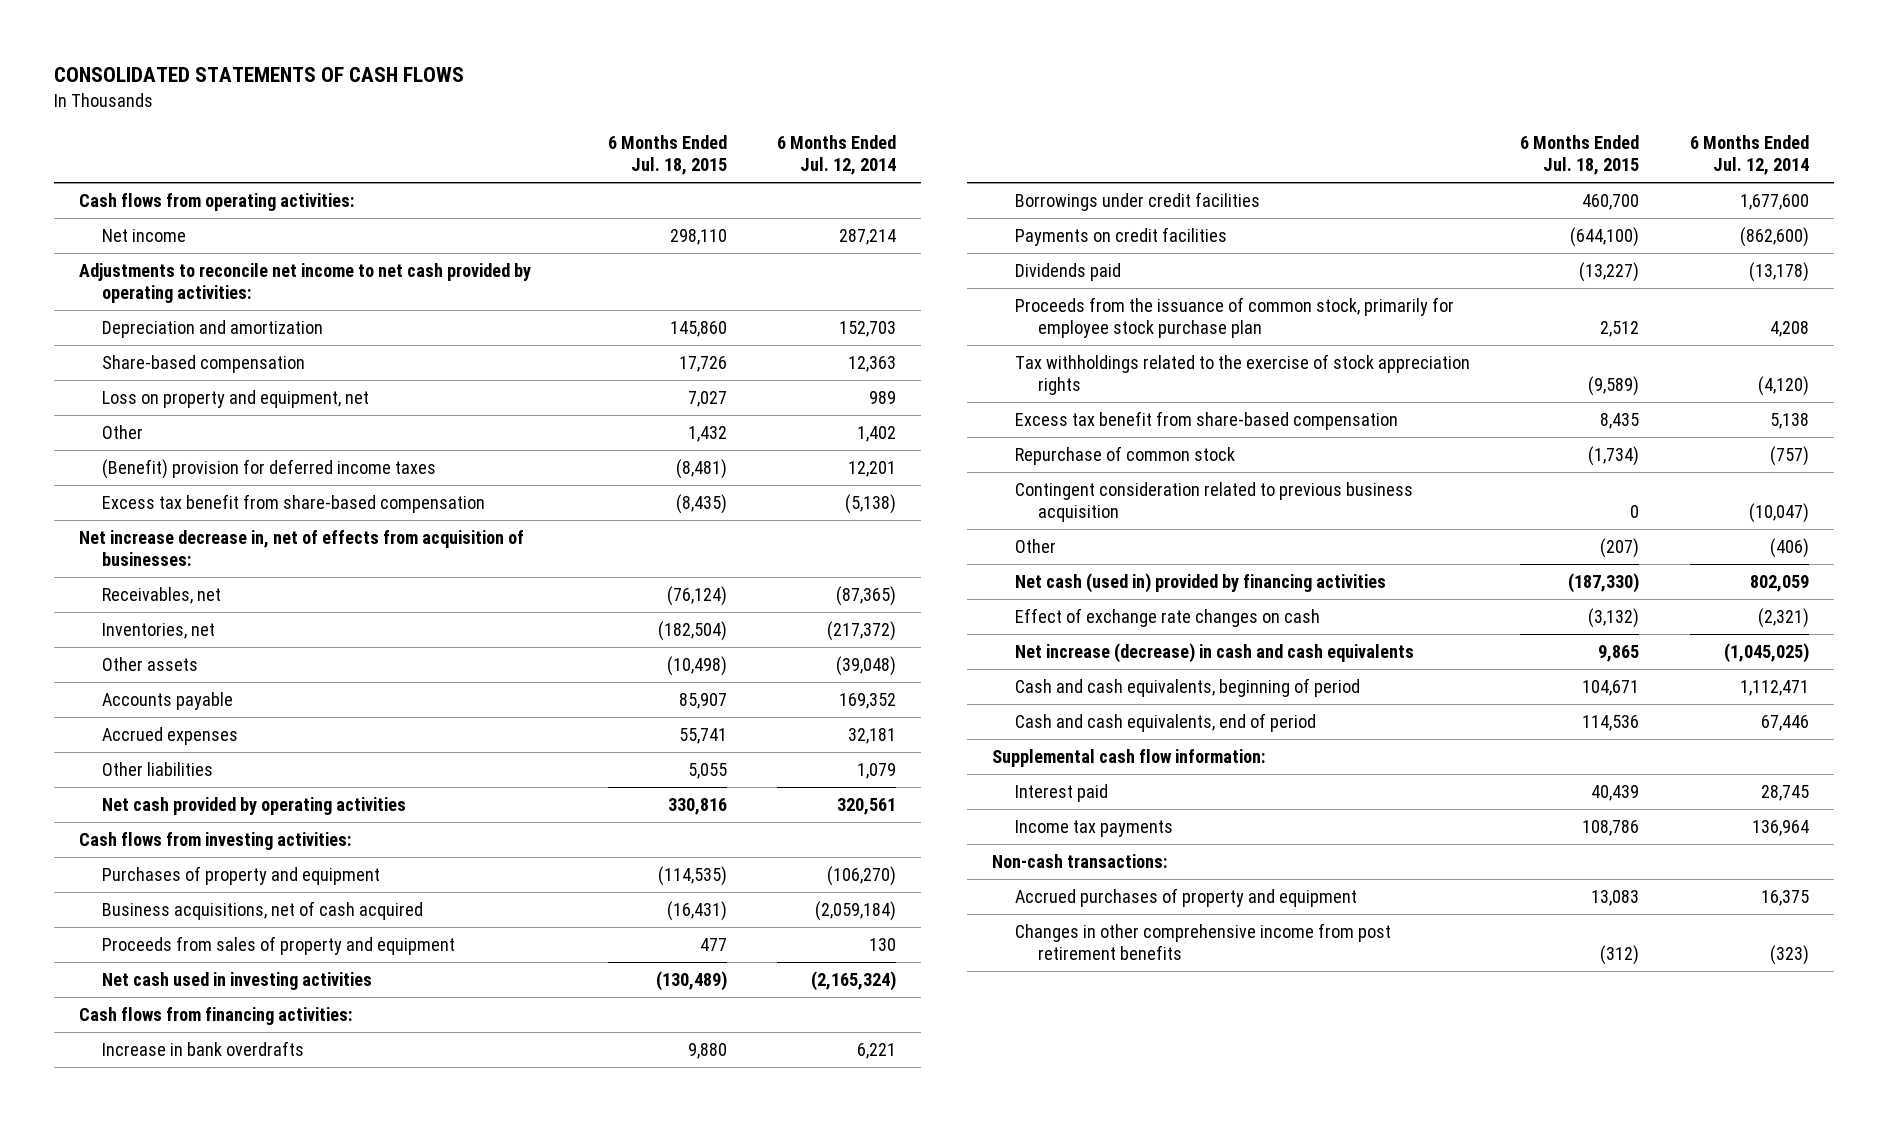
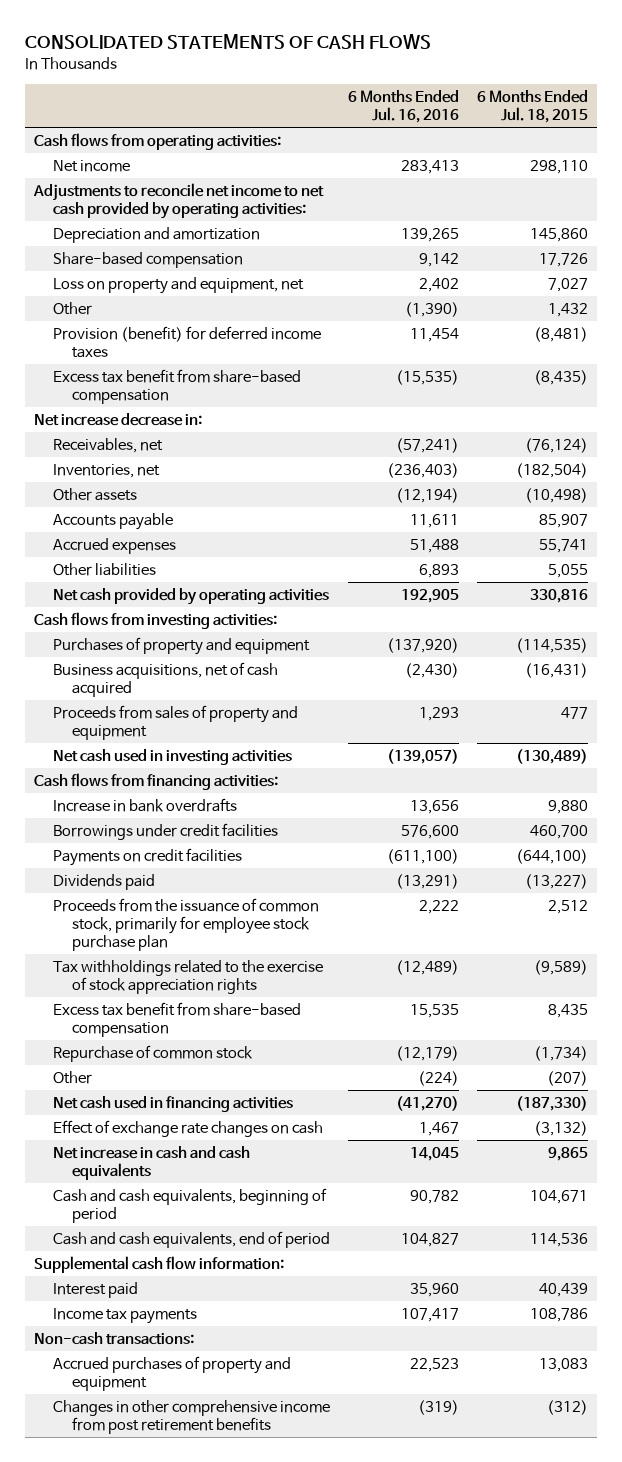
[777,134,897,176] 6 Months Ended Jul. 12, 2014 -> none
none -> [347,90,459,123] 6 Months Ended Jul. 16, 2016
[102,458,437,479] (Benefit) provision for deferred income taxes -> [52,326,321,359] Provision (benefit) for deferred income taxes
[79,529,525,567] Net increase decrease in, net of effects from acquisition of businesses: -> [33,413,202,427] Net increase decrease in:
[1014,481,1413,523] Contingent consideration related to previous business acquisition -> none
[1014,572,1386,593] Net cash (used in) provided by financing activities -> [52,1096,293,1113] Net cash used in financing activities
[1014,642,1414,663] Net increase (decrease) in cash and cash equivalents -> [52,1146,250,1181] Net increase in cash and cash equivalents

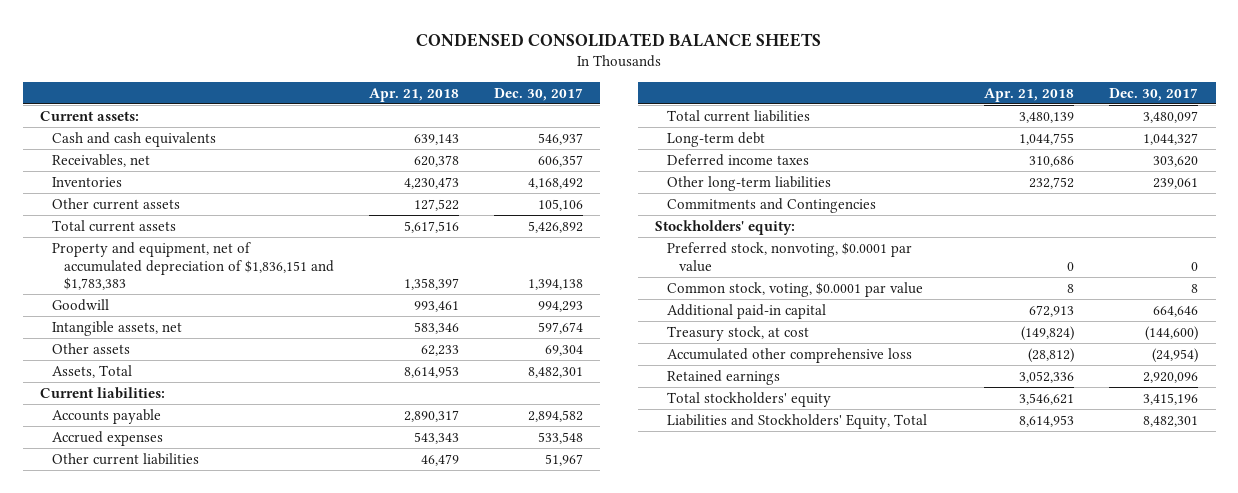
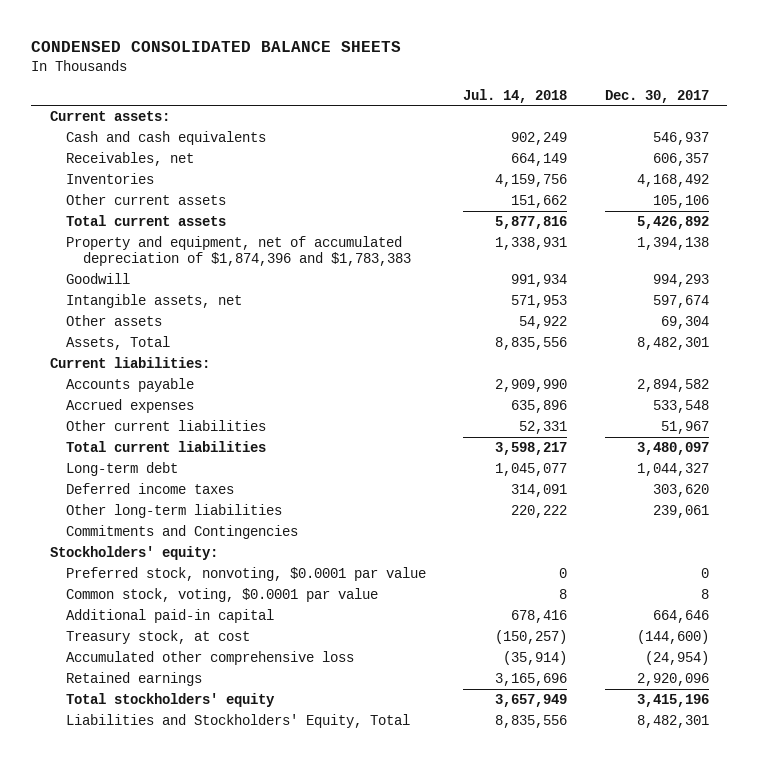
[368,87,459,102] Apr. 21, 2018 -> none
none -> [463,88,568,103] Jul. 14, 2018
[51,242,334,291] Property and equipment, net of accumulated depreciation of $1,836,151 and $1,783,383 -> [66,235,411,266] Property and equipment, net of accumulated depreciation of $1,874,396 and $1,783,383

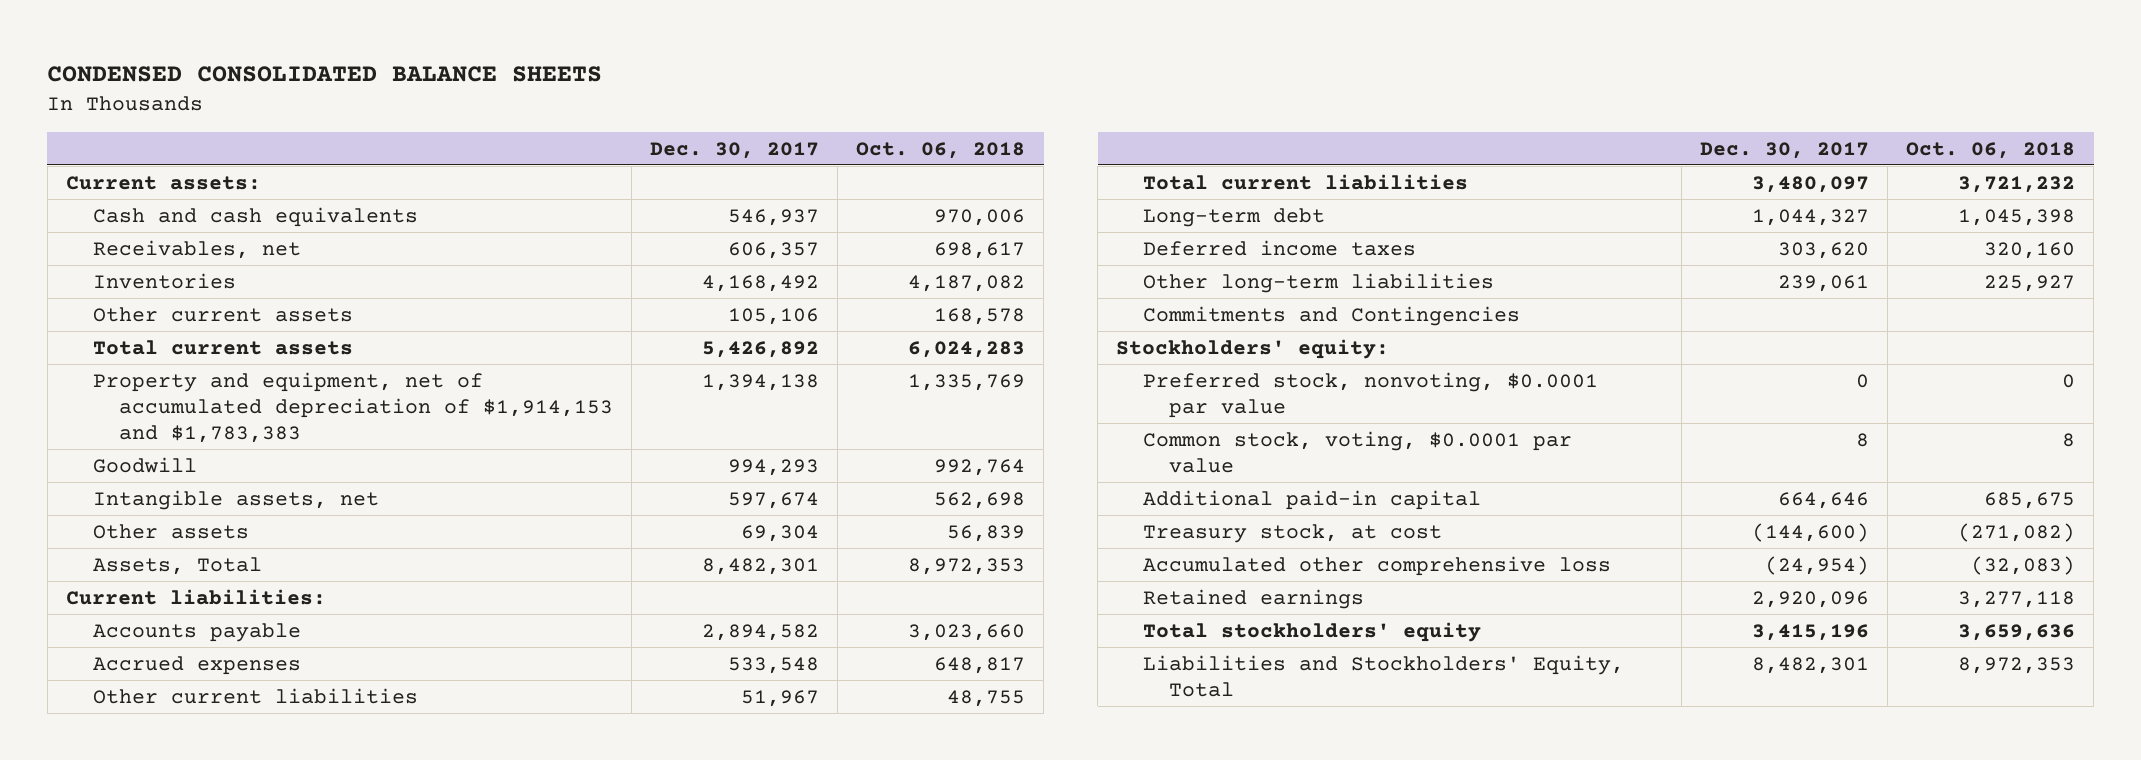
[463,88,568,103] Jul. 14, 2018 -> none
none -> [856,141,1026,159] Oct. 06, 2018
[66,235,411,266] Property and equipment, net of accumulated depreciation of $1,874,396 and $1,783,383 -> [92,371,614,443] Property and equipment, net of accumulated depreciation of $1,914,153 and $1,783,383

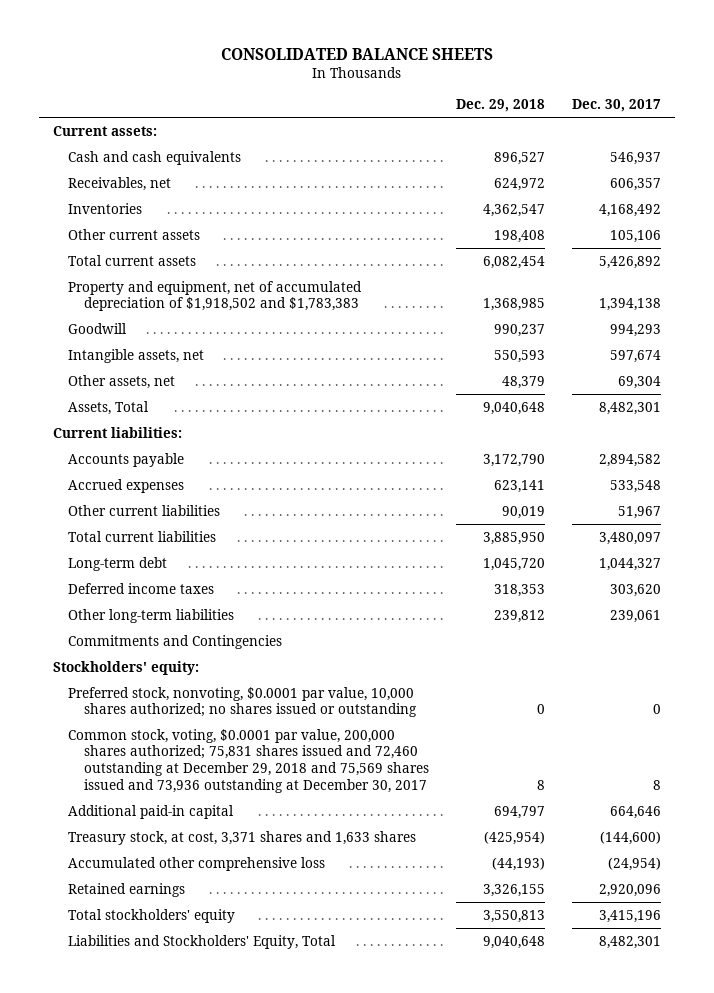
[47,66,603,83] CONDENSED CONSOLIDATED BALANCE SHEETS -> [221,48,494,61] CONSOLIDATED BALANCE SHEETS
[856,141,1026,159] Oct. 06, 2018 -> none
none -> [456,99,546,113] Dec. 29, 2018
[92,371,614,443] Property and equipment, net of accumulated depreciation of $1,914,153 and $1,783,383 -> [68,280,363,312] Property and equipment, net of accumulated depreciation of $1,918,502 and $1,783,383
[92,523,249,539] Other assets -> [68,374,176,389] Other assets, net
[1142,371,1598,418] Preferred stock, nonvoting, $0.0001 par value -> [68,686,418,718] Preferred stock, nonvoting, $0.0001 par value, 10,000 shares authorized; no shares issued or outstanding
[1142,430,1572,473] Common stock, voting, $0.0001 par value -> [68,728,430,793] Common stock, voting, $0.0001 par value, 200,000 shares authorized; 75,831 shares issued and 72,460 outstanding at December 29, 2018 and 75,569 shares issued and 73,936 outstanding at December 30, 2017
[1142,523,1442,543] Treasury stock, at cost -> [68,830,417,845] Treasury stock, at cost, 3,371 shares and 1,633 shares

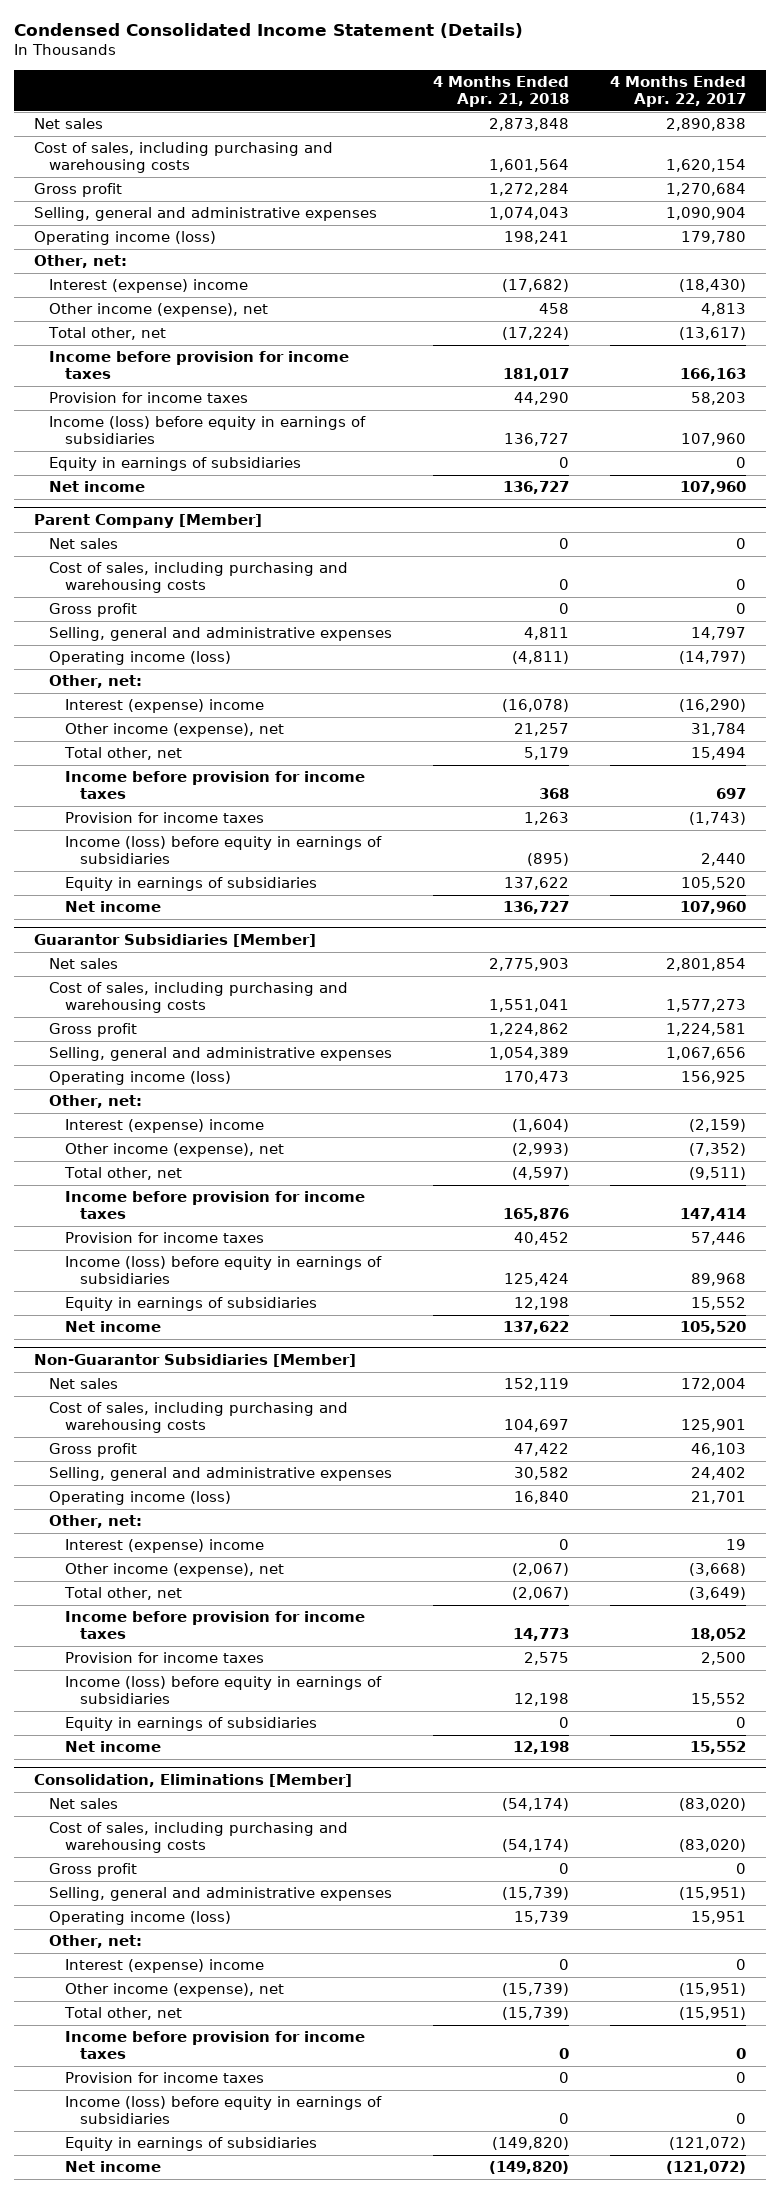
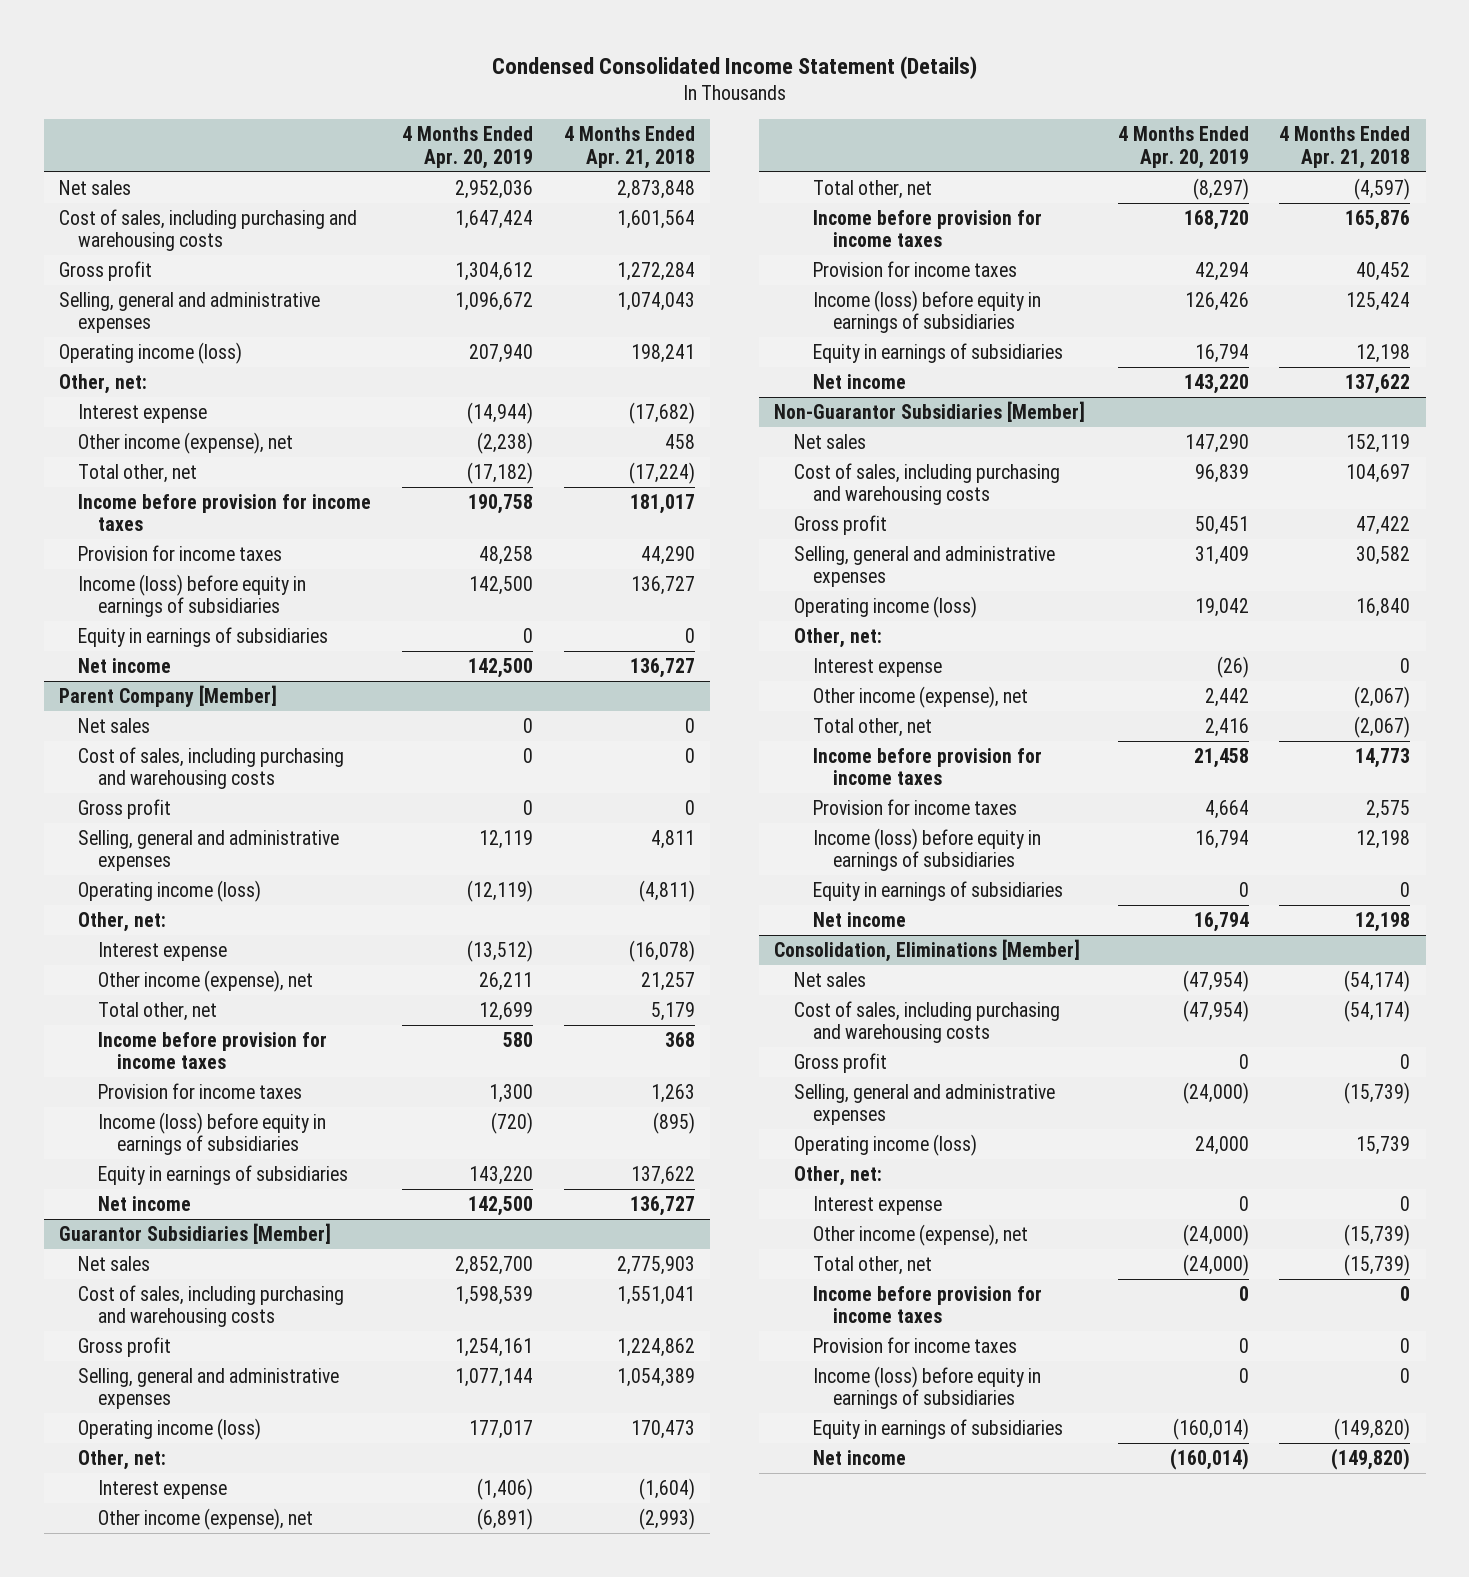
[609,76,746,107] 4 Months Ended Apr. 22, 2017 -> none
none -> [402,126,534,169] 4 Months Ended Apr. 20, 2019
[49,279,249,294] Interest (expense) income -> [78,403,208,423] Interest expense
[64,699,264,714] Interest (expense) income -> [97,941,227,961] Interest expense
[64,1119,264,1134] Interest (expense) income -> [97,1479,227,1499] Interest expense
[64,1539,264,1554] Interest (expense) income -> [813,657,943,677] Interest expense
[64,1959,264,1974] Interest (expense) income -> [813,1195,943,1215] Interest expense

